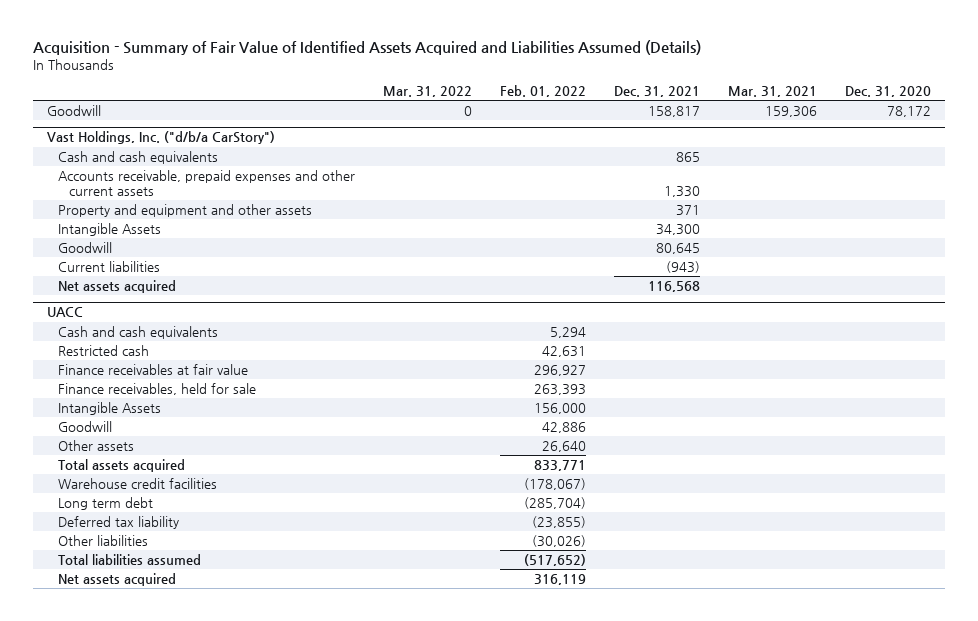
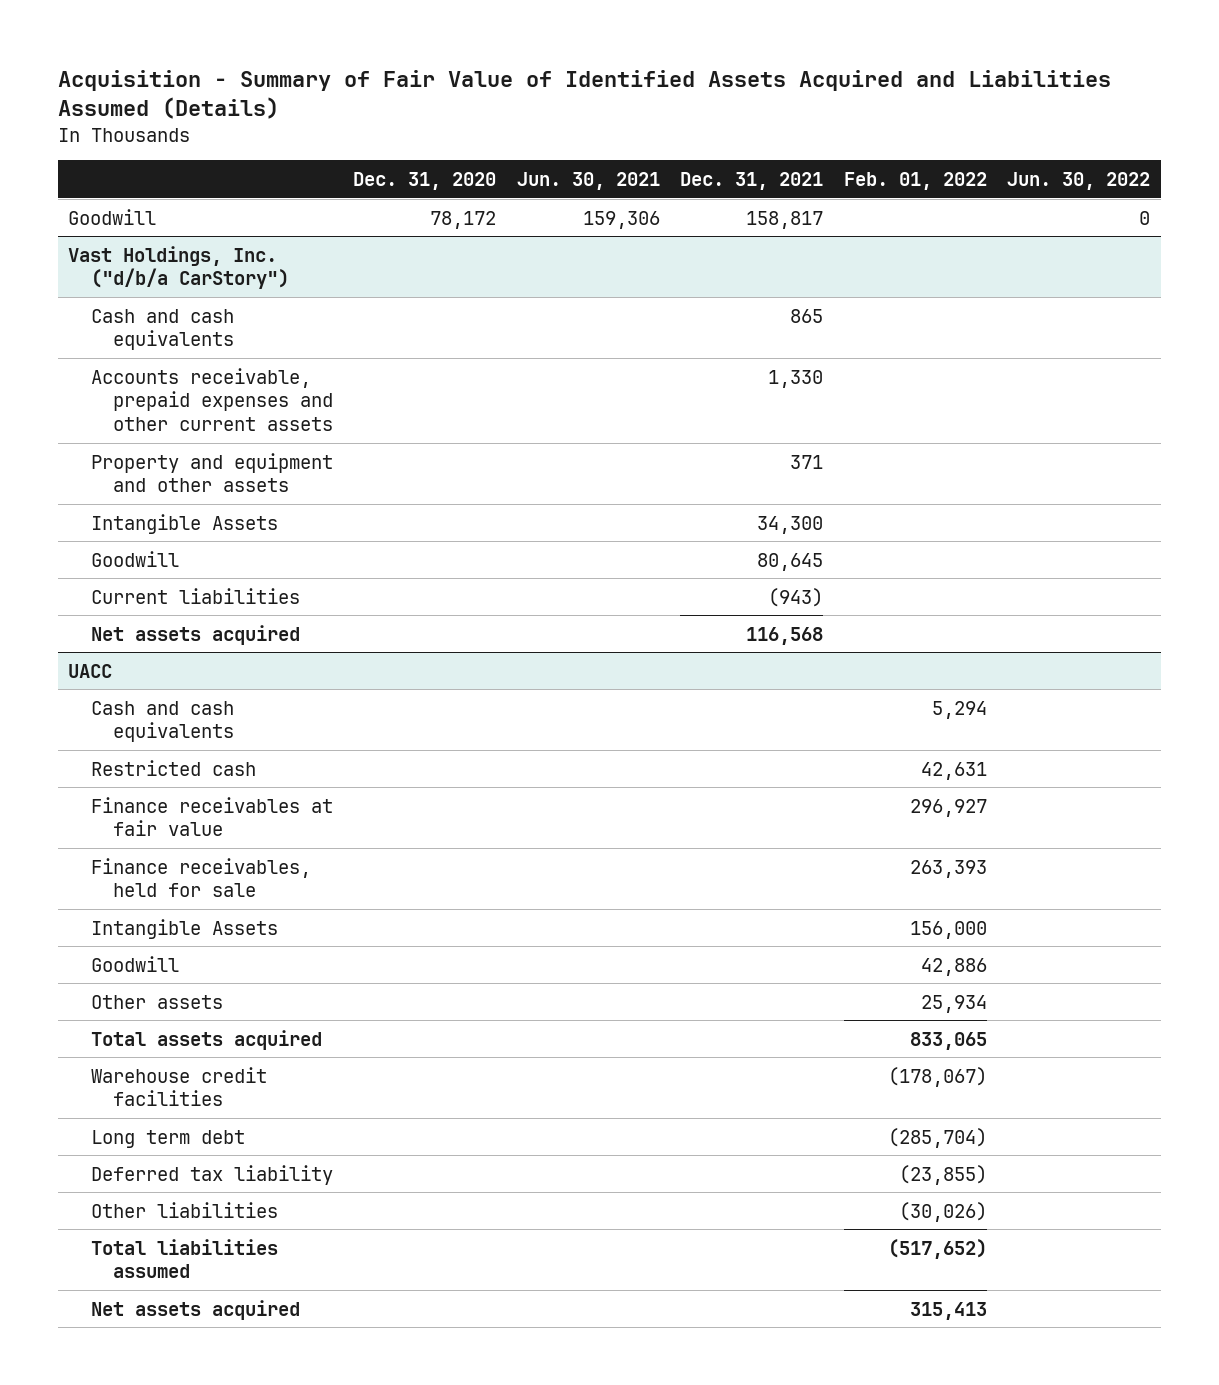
[382,85,472,97] Mar. 31, 2022 -> none
[728,85,818,97] Mar. 31, 2021 -> none
none -> [516,171,660,190] Jun. 30, 2021
none -> [1007,171,1151,190] Jun. 30, 2022
[541,440,586,452] 26,640 -> [920,994,987,1013] 25,934
[533,459,586,471] 833,771 -> [909,1031,987,1050] 833,065
[533,573,586,585] 316,119 -> [909,1301,987,1320] 315,413

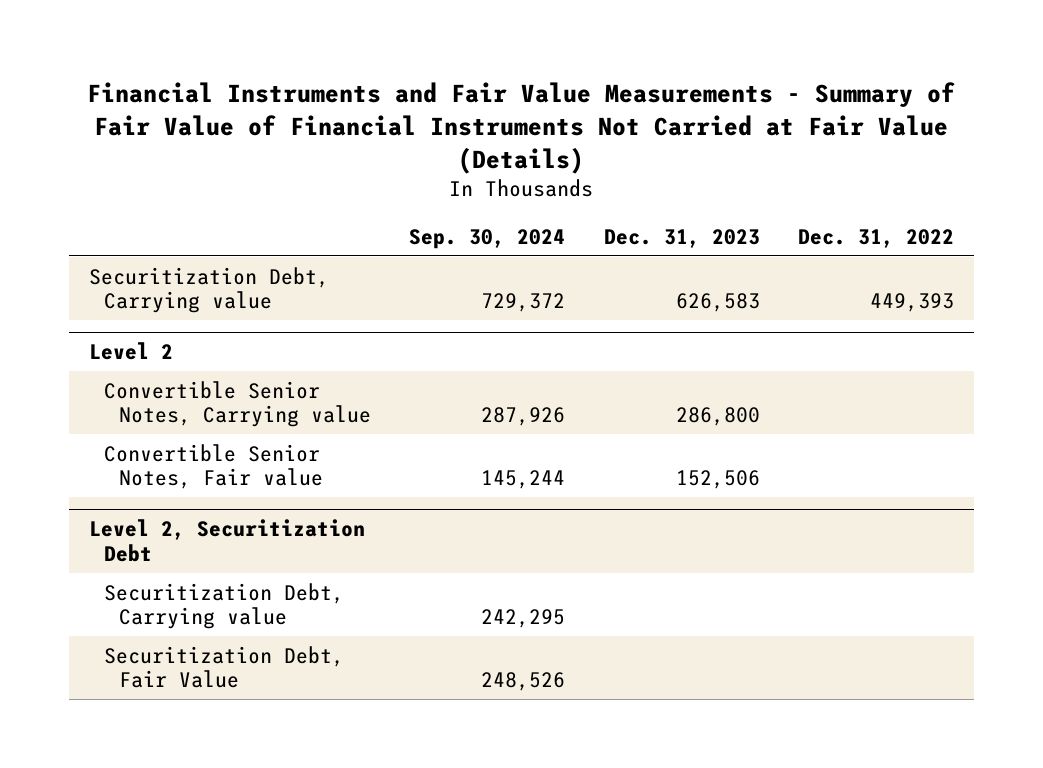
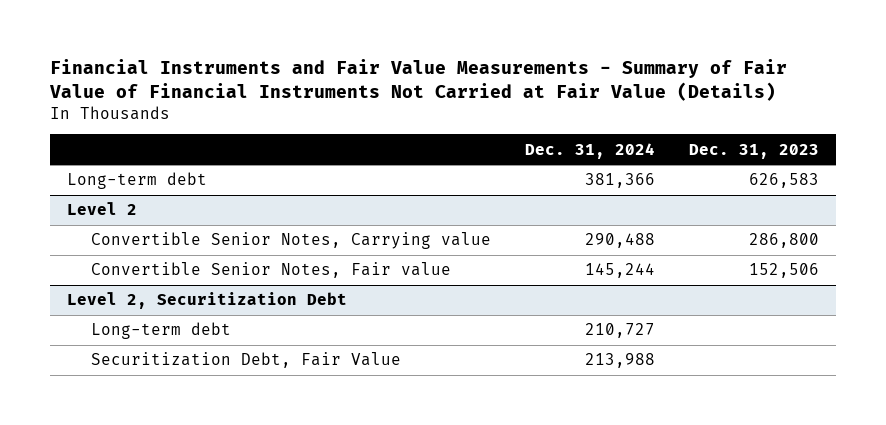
[409,228,566,249] Sep. 30, 2024 -> none
[798,228,955,248] Dec. 31, 2022 -> none
none -> [524,142,655,159] Dec. 31, 2024
[88,266,329,314] Securitization Debt, Carrying value -> [67,172,208,190] Long-term debt
[103,582,344,630] Securitization Debt, Carrying value -> [90,322,231,340] Long-term debt

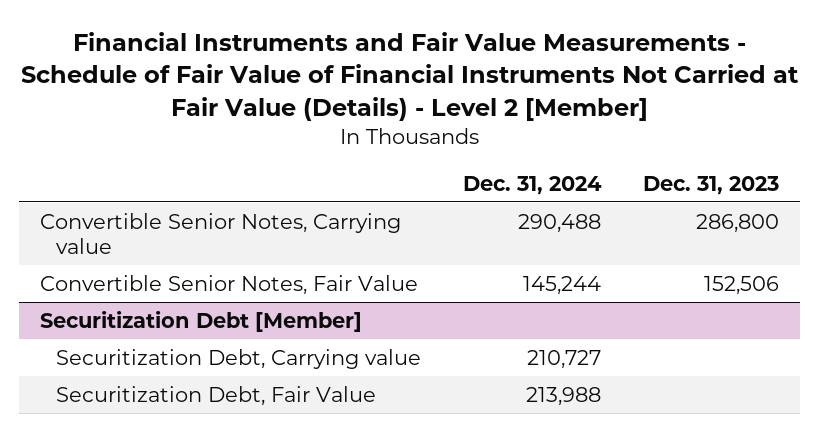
[49,59,788,102] Financial Instruments and Fair Value Measurements - Summary of Fair Value of Financial Instruments Not Carried at Fair Value (Details) -> [20,32,799,121] Financial Instruments and Fair Value Measurements - Schedule of Fair Value of Financial Instruments Not Carried at Fair Value (Details) - Level 2 [Member]
[67,172,208,190] Long-term debt -> none
[67,202,138,216] Level 2 -> none
[67,292,348,310] Level 2, Securitization Debt -> none
[90,262,451,279] Convertible Senior Notes, Fair value -> [39,274,418,295] Convertible Senior Notes, Fair Value
none -> [39,310,362,332] Securitization Debt [Member]
[90,322,231,340] Long-term debt -> [55,348,421,369] Securitization Debt, Carrying value

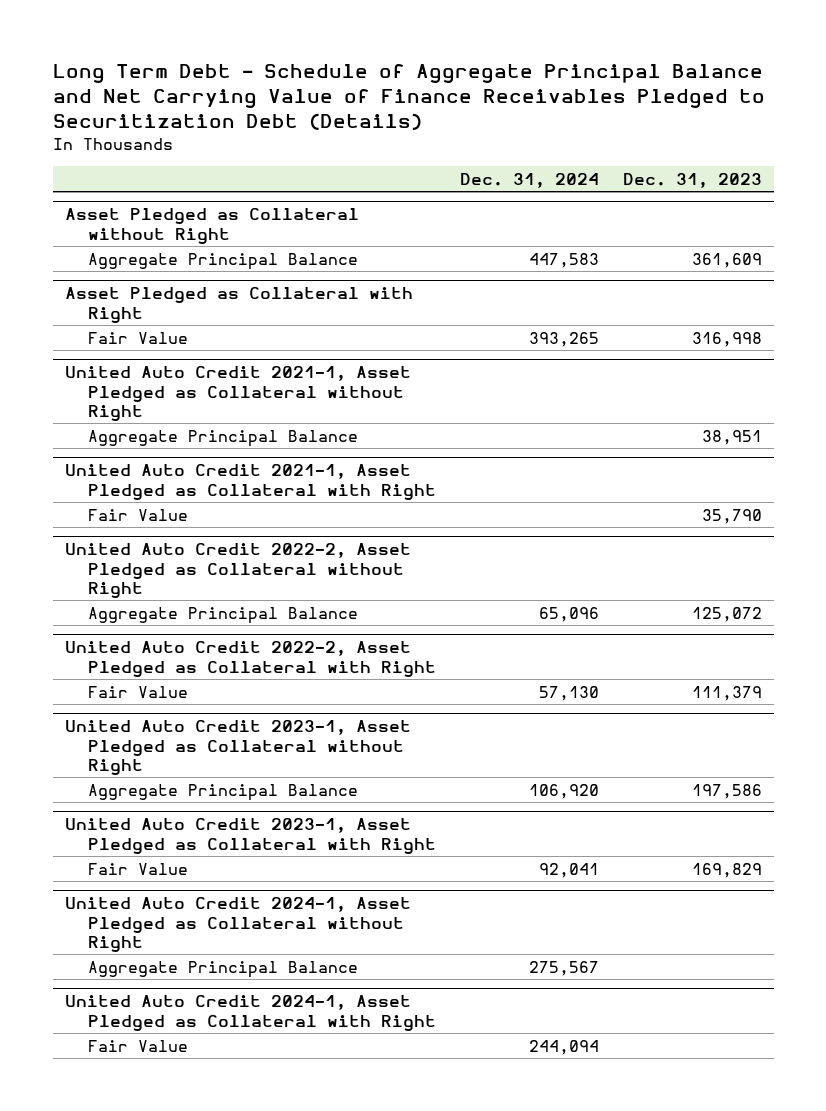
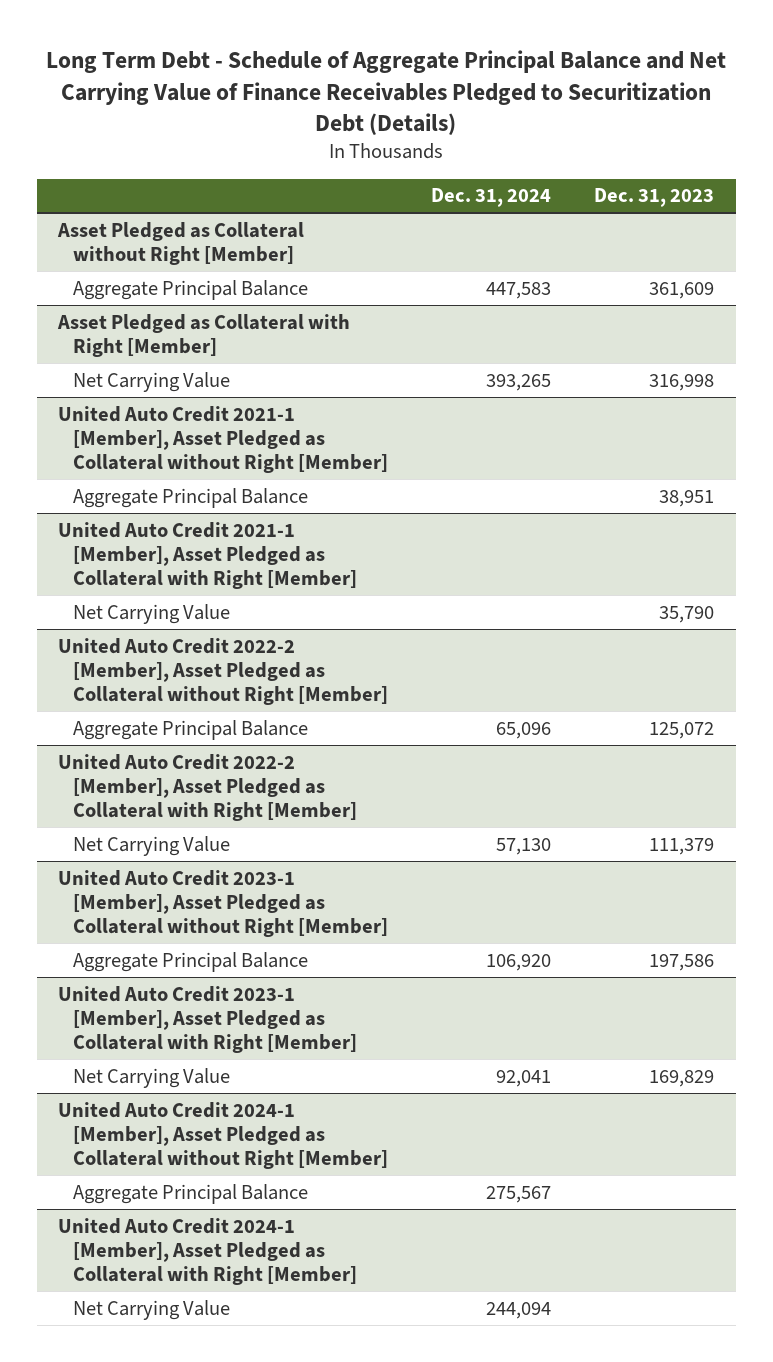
[64,208,359,244] Asset Pledged as Collateral without Right -> [57,221,305,265] Asset Pledged as Collateral without Right [Member]
[64,287,413,323] Asset Pledged as Collateral with Right -> [57,313,351,357] Asset Pledged as Collateral with Right [Member]
[87,331,188,344] Fair Value -> [72,371,230,392] Net Carrying Value
[64,366,411,422] United Auto Credit 2021-1, Asset Pledged as Collateral without Right -> [58,405,388,473] United Auto Credit 2021-1 [Member], Asset Pledged as Collateral without Right [Member]
[64,464,436,500] United Auto Credit 2021-1, Asset Pledged as Collateral with Right -> [58,521,357,589] United Auto Credit 2021-1 [Member], Asset Pledged as Collateral with Right [Member]
[87,508,188,521] Fair Value -> [72,603,230,624] Net Carrying Value
[64,543,411,599] United Auto Credit 2022-2, Asset Pledged as Collateral without Right -> [58,637,388,705] United Auto Credit 2022-2 [Member], Asset Pledged as Collateral without Right [Member]
[64,641,436,677] United Auto Credit 2022-2, Asset Pledged as Collateral with Right -> [58,753,357,821] United Auto Credit 2022-2 [Member], Asset Pledged as Collateral with Right [Member]
[87,685,188,698] Fair Value -> [72,835,230,856] Net Carrying Value
[64,720,411,776] United Auto Credit 2023-1, Asset Pledged as Collateral without Right -> [58,869,388,937] United Auto Credit 2023-1 [Member], Asset Pledged as Collateral without Right [Member]
[64,818,436,854] United Auto Credit 2023-1, Asset Pledged as Collateral with Right -> [58,985,357,1053] United Auto Credit 2023-1 [Member], Asset Pledged as Collateral with Right [Member]
[87,862,188,875] Fair Value -> [72,1067,230,1088] Net Carrying Value
[64,897,411,953] United Auto Credit 2024-1, Asset Pledged as Collateral without Right -> [58,1101,388,1169] United Auto Credit 2024-1 [Member], Asset Pledged as Collateral without Right [Member]
[64,995,436,1031] United Auto Credit 2024-1, Asset Pledged as Collateral with Right -> [58,1217,357,1285] United Auto Credit 2024-1 [Member], Asset Pledged as Collateral with Right [Member]
[87,1039,188,1052] Fair Value -> [72,1299,230,1320] Net Carrying Value

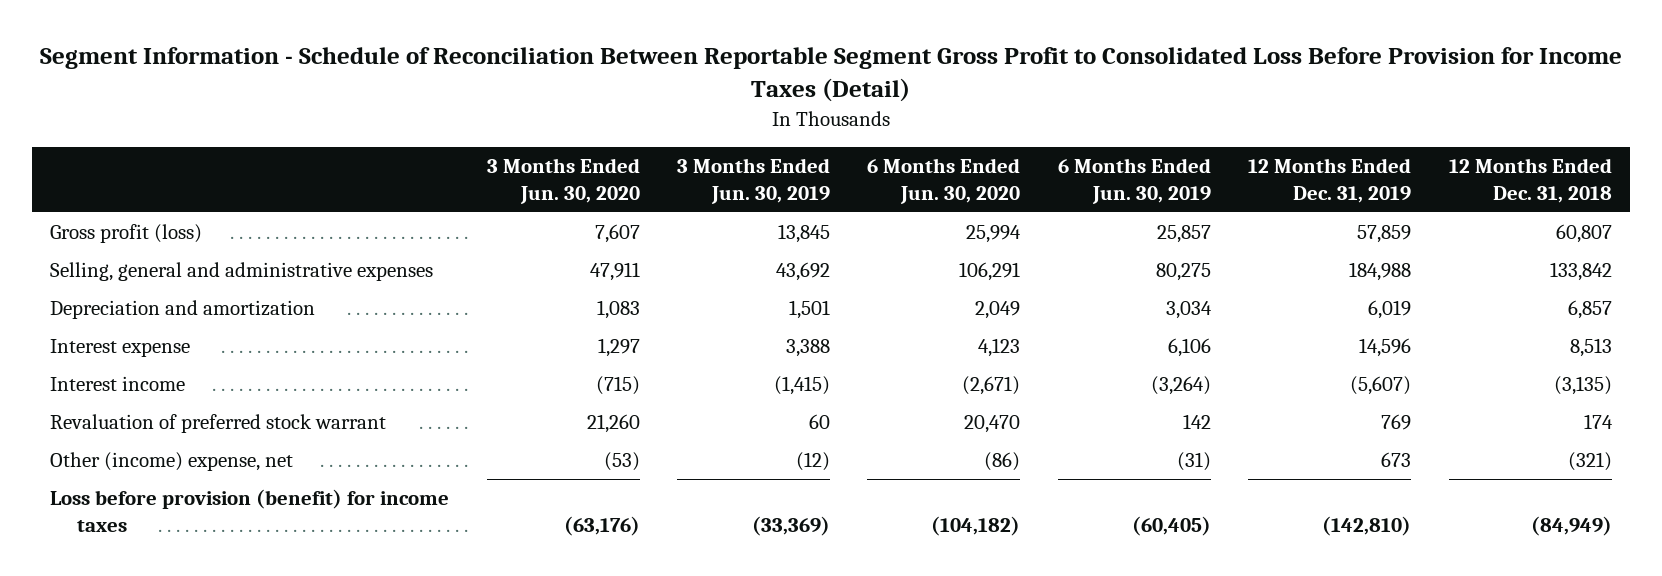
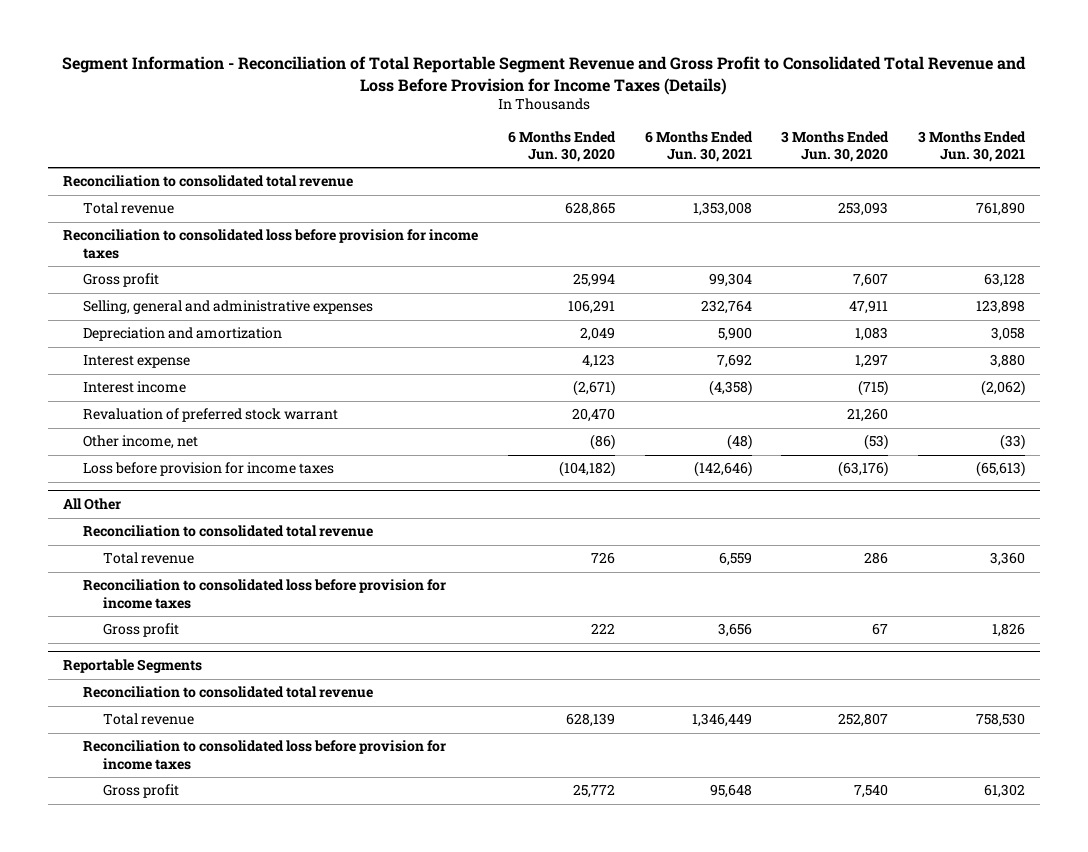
[39,47,1622,103] Segment Information - Schedule of Reconciliation Between Reportable Segment Gross Profit to Consolidated Loss Before Provision for Income Taxes (Detail) -> [62,56,1027,95] Segment Information - Reconciliation of Total Reportable Segment Revenue and Gross Profit to Consolidated Total Revenue and Loss Before Provision for Income Taxes (Details)
[677,157,831,204] 3 Months Ended Jun. 30, 2019 -> none
[1057,157,1211,204] 6 Months Ended Jun. 30, 2019 -> none
[1248,157,1412,203] 12 Months Ended Dec. 31, 2019 -> none
[1448,157,1612,203] 12 Months Ended Dec. 31, 2018 -> none
none -> [644,130,753,162] 6 Months Ended Jun. 30, 2021
none -> [918,130,1027,162] 3 Months Ended Jun. 30, 2021
none -> [62,175,353,188] Reconciliation to consolidated total revenue
none -> [82,202,174,215] Total revenue
none -> [62,229,478,259] Reconciliation to consolidated loss before provision for income taxes
[50,224,203,244] Gross profit (loss) -> [82,273,159,288] Gross profit
[50,452,294,472] Other (income) expense, net -> [82,435,198,450] Other income, net
[50,489,450,533] Loss before provision (benefit) for income taxes -> [82,462,334,477] Loss before provision for income taxes
none -> [62,498,121,511] All Other
none -> [82,525,373,538] Reconciliation to consolidated total revenue
none -> [103,552,195,565] Total revenue
none -> [82,579,446,609] Reconciliation to consolidated loss before provision for income taxes
none -> [103,623,180,638] Gross profit
none -> [62,659,202,674] Reportable Segments
none -> [82,686,373,699] Reconciliation to consolidated total revenue
none -> [103,713,195,726] Total revenue
none -> [82,740,446,770] Reconciliation to consolidated loss before provision for income taxes
none -> [103,784,180,799] Gross profit

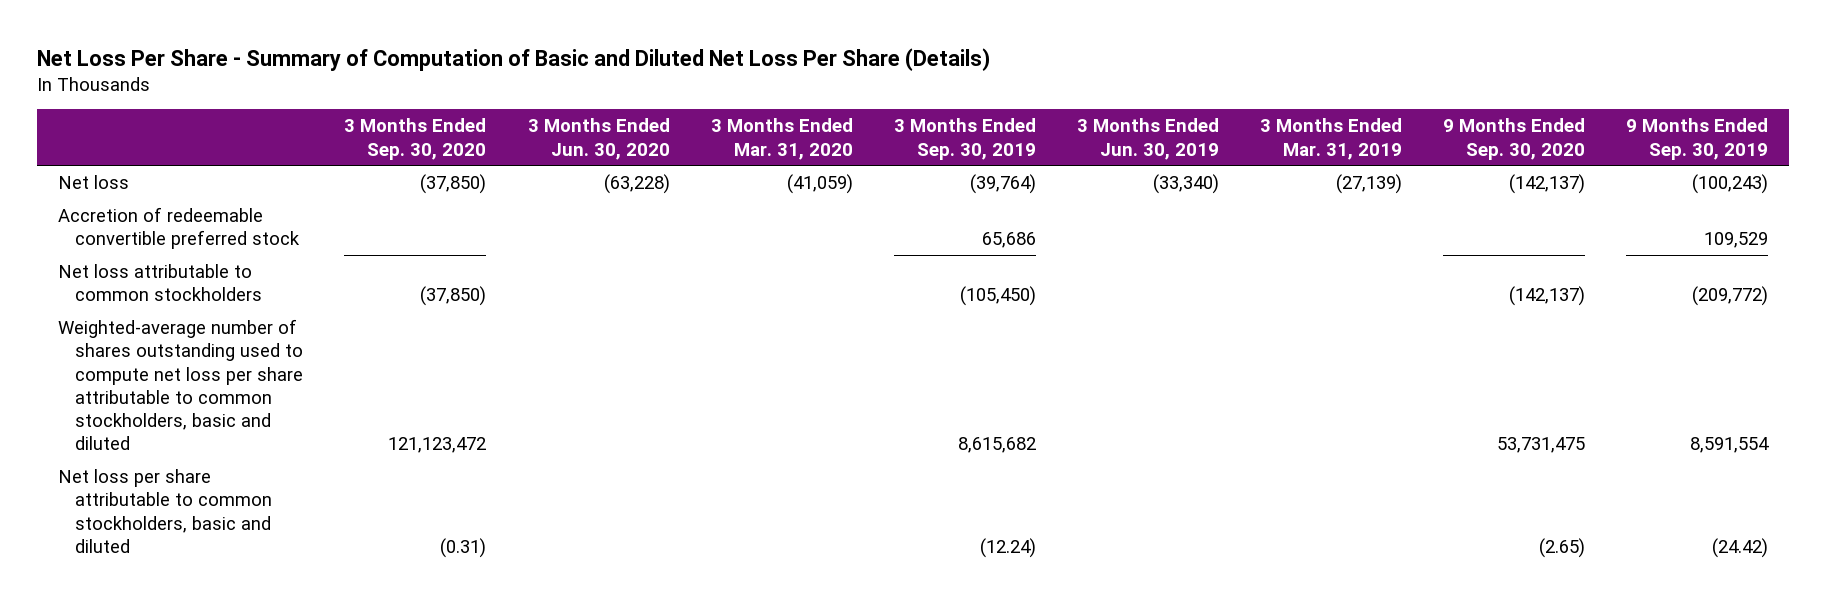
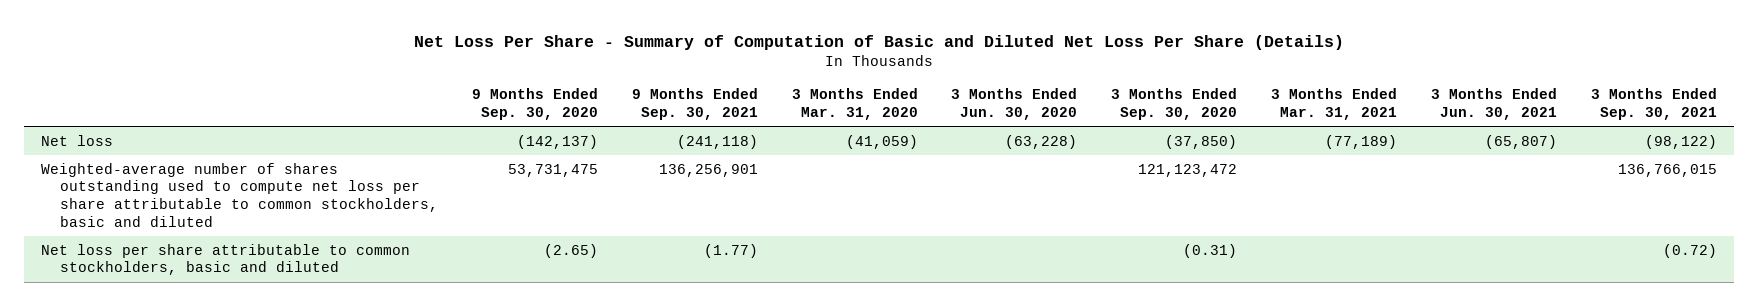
[893,118,1036,160] 3 Months Ended Sep. 30, 2019 -> none
[1076,118,1219,160] 3 Months Ended Jun. 30, 2019 -> none
[1259,118,1402,160] 3 Months Ended Mar. 31, 2019 -> none
[1626,118,1769,160] 9 Months Ended Sep. 30, 2019 -> none
none -> [631,88,758,121] 9 Months Ended Sep. 30, 2021
none -> [1271,88,1398,121] 3 Months Ended Mar. 31, 2021
none -> [1431,88,1558,121] 3 Months Ended Jun. 30, 2021
none -> [1590,88,1717,121] 3 Months Ended Sep. 30, 2021
[57,206,301,250] Accretion of redeemable convertible preferred stock -> none
[57,263,263,302] Net loss attributable to common stockholders -> none

